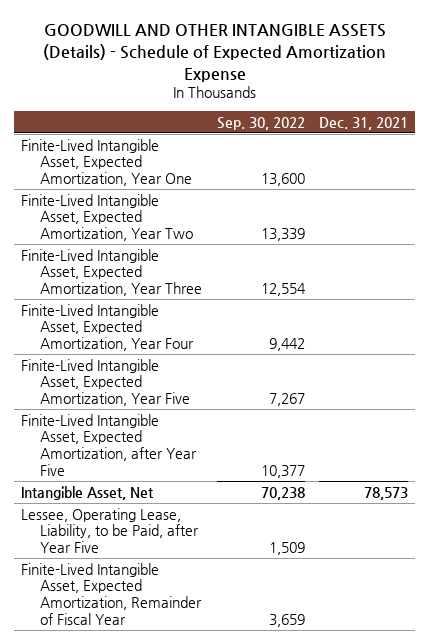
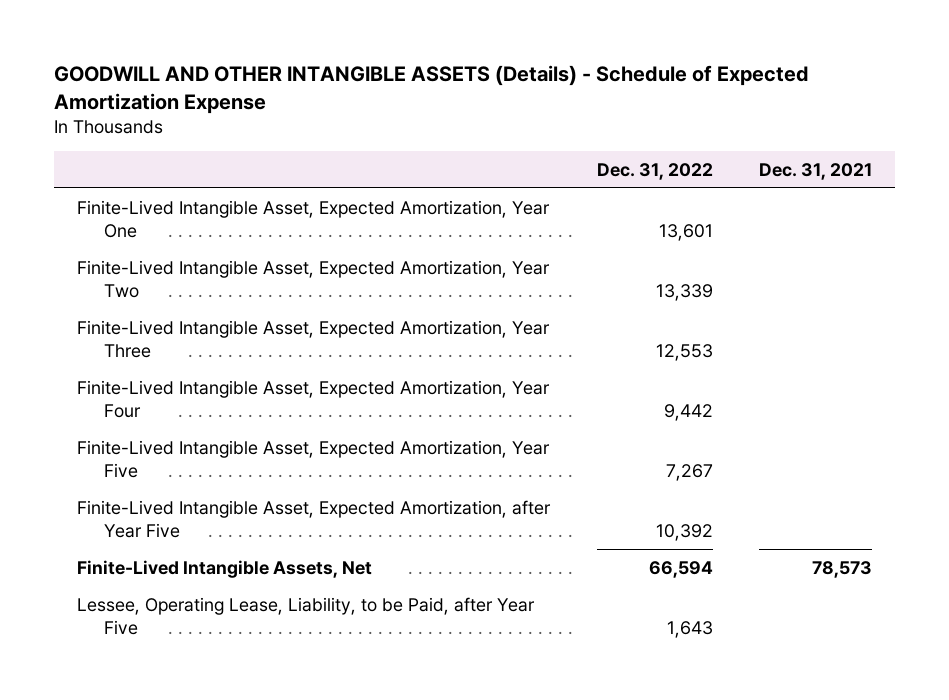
[216,116,305,130] Sep. 30, 2022 -> none
none -> [596,162,713,180] Dec. 31, 2022
[21,485,155,500] Intangible Asset, Net -> [77,559,373,578] Finite-Lived Intangible Assets, Net
[21,562,203,625] Finite-Lived Intangible Asset, Expected Amortization, Remainder of Fiscal Year -> none

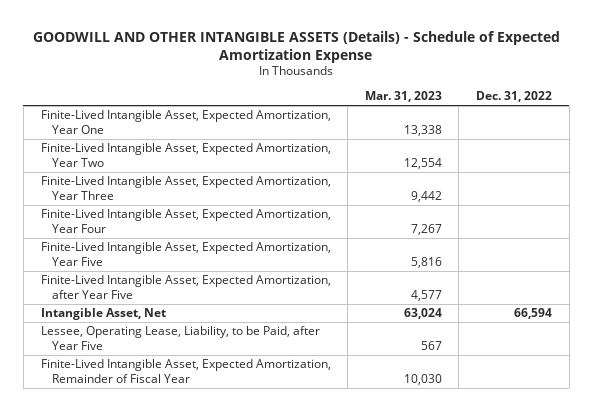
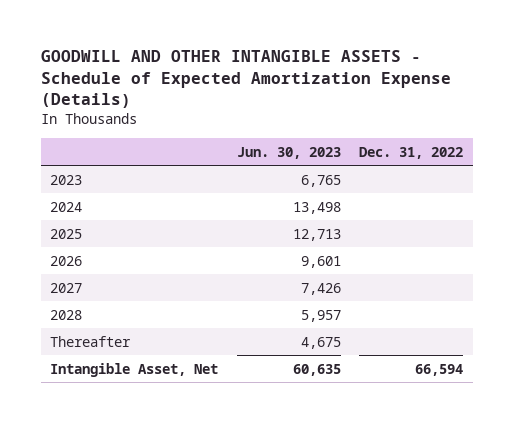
[33,30,561,63] GOODWILL AND OTHER INTANGIBLE ASSETS (Details) - Schedule of Expected Amortization Expense -> [40,50,451,109] GOODWILL AND OTHER INTANGIBLE ASSETS - Schedule of Expected Amortization Expense (Details)
[364,91,442,103] Mar. 31, 2023 -> none
none -> [236,146,341,159] Jun. 30, 2023
none -> [50,174,83,185] 2023
[40,110,331,134] Finite-Lived Intangible Asset, Expected Amortization, Year One -> [50,201,83,212] 2024
[40,143,331,167] Finite-Lived Intangible Asset, Expected Amortization, Year Two -> [50,228,83,239] 2025
[40,176,331,200] Finite-Lived Intangible Asset, Expected Amortization, Year Three -> [50,255,83,266] 2026
[40,209,331,233] Finite-Lived Intangible Asset, Expected Amortization, Year Four -> [50,282,83,293] 2027
[40,242,331,266] Finite-Lived Intangible Asset, Expected Amortization, Year Five -> [50,309,83,320] 2028
[40,275,331,299] Finite-Lived Intangible Asset, Expected Amortization, after Year Five -> [50,335,132,347] Thereafter
[40,326,320,350] Lessee, Operating Lease, Liability, to be Paid, after Year Five -> none
[40,359,331,383] Finite-Lived Intangible Asset, Expected Amortization, Remainder of Fiscal Year -> none

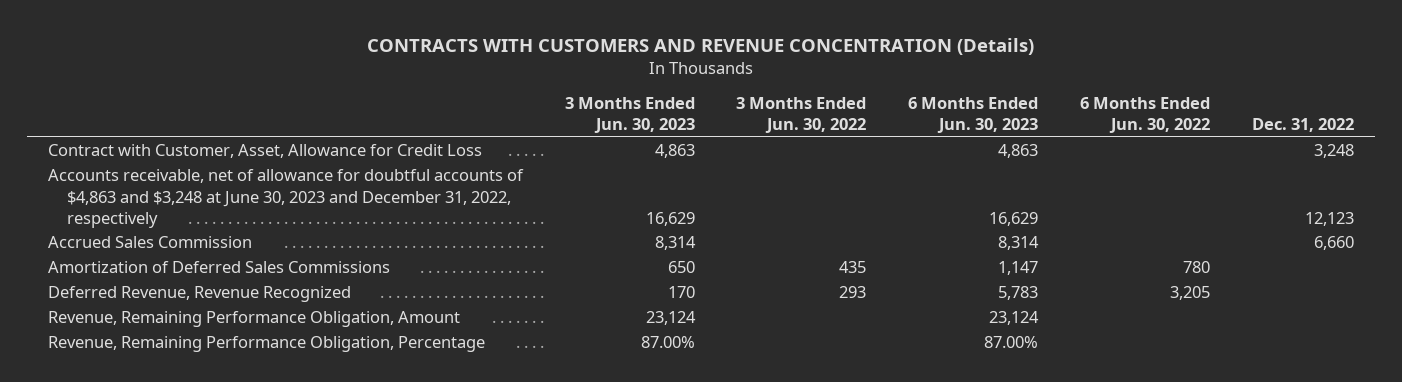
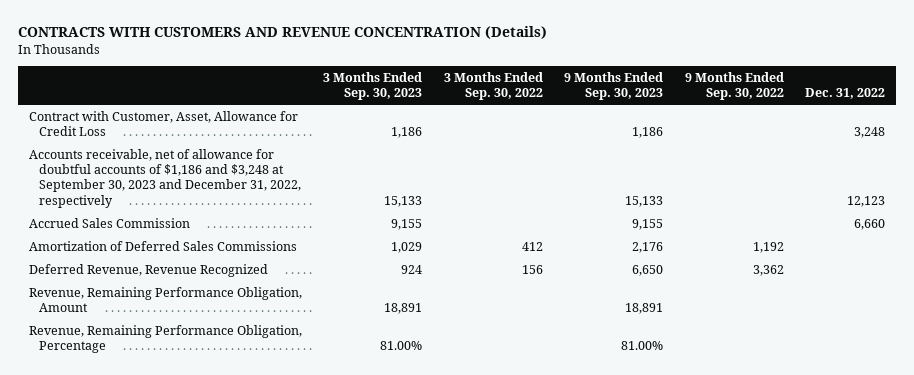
[564,96,695,134] 3 Months Ended Jun. 30, 2023 -> none
[736,96,867,134] 3 Months Ended Jun. 30, 2022 -> none
[908,96,1039,134] 6 Months Ended Jun. 30, 2023 -> none
[1080,96,1211,134] 6 Months Ended Jun. 30, 2022 -> none
none -> [323,71,423,101] 3 Months Ended Sep. 30, 2023
none -> [443,71,543,101] 3 Months Ended Sep. 30, 2022
none -> [564,71,664,101] 9 Months Ended Sep. 30, 2023
none -> [684,71,784,101] 9 Months Ended Sep. 30, 2022
[47,169,524,228] Accounts receivable, net of allowance for doubtful accounts of $4,863 and $3,248 at June 30, 2023 and December 31, 2022, respectively -> [28,148,302,208] Accounts receivable, net of allowance for doubtful accounts of $1,186 and $3,248 at September 30, 2023 and December 31, 2022, respectively

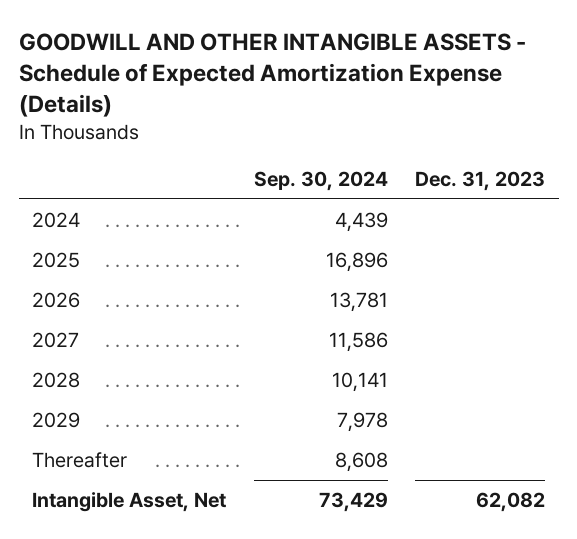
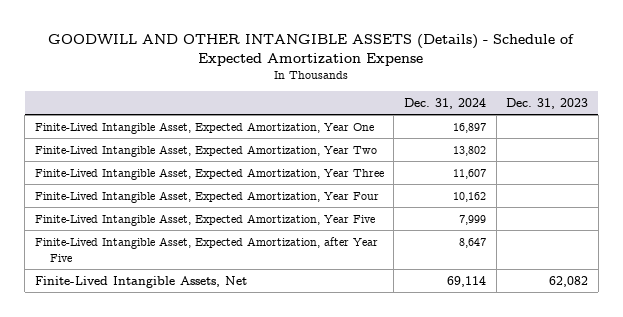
[18,32,526,117] GOODWILL AND OTHER INTANGIBLE ASSETS - Schedule of Expected Amortization Expense (Details) -> [48,33,575,66] GOODWILL AND OTHER INTANGIBLE ASSETS (Details) - Schedule of Expected Amortization Expense
[253,170,388,191] Sep. 30, 2024 -> none
none -> [403,97,486,109] Dec. 31, 2024
[32,212,81,229] 2024 -> none
[32,252,81,269] 2025 -> [34,121,374,134] Finite-Lived Intangible Asset, Expected Amortization, Year One
[32,292,81,309] 2026 -> [34,144,377,157] Finite-Lived Intangible Asset, Expected Amortization, Year Two
[32,332,80,349] 2027 -> [34,167,384,180] Finite-Lived Intangible Asset, Expected Amortization, Year Three
[32,372,81,389] 2028 -> [34,190,379,203] Finite-Lived Intangible Asset, Expected Amortization, Year Four
[32,412,81,429] 2029 -> [34,213,375,226] Finite-Lived Intangible Asset, Expected Amortization, Year Five
[32,452,128,469] Thereafter -> [34,236,378,262] Finite-Lived Intangible Asset, Expected Amortization, after Year Five
[32,492,227,513] Intangible Asset, Net -> [34,275,247,288] Finite-Lived Intangible Assets, Net

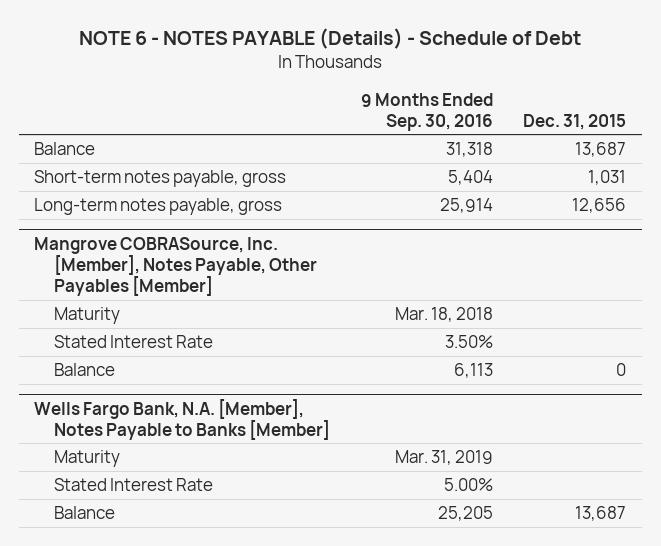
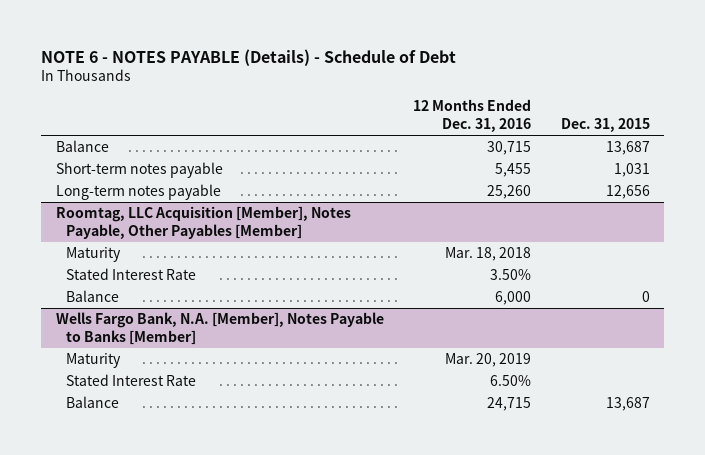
[360,92,493,131] 9 Months Ended Sep. 30, 2016 -> none
none -> [413,99,532,133] 12 Months Ended Dec. 31, 2016
[34,236,317,297] Mangrove COBRASource, Inc. [Member], Notes Payable, Other Payables [Member] -> none
[53,307,120,325] Maturity -> none
[53,335,213,349] Stated Interest Rate -> none
[53,363,115,377] Balance -> none
[34,170,287,188] Short-term notes payable, gross -> [55,162,223,179] Short-term notes payable
[34,198,283,216] Long-term notes payable, gross -> [55,184,221,201] Long-term notes payable
none -> [55,206,351,239] Roomtag, LLC Acquisition [Member], Notes Payable, Other Payables [Member]
none -> [66,247,122,263] Maturity
none -> [66,268,197,281] Stated Interest Rate
none -> [66,290,120,303] Balance

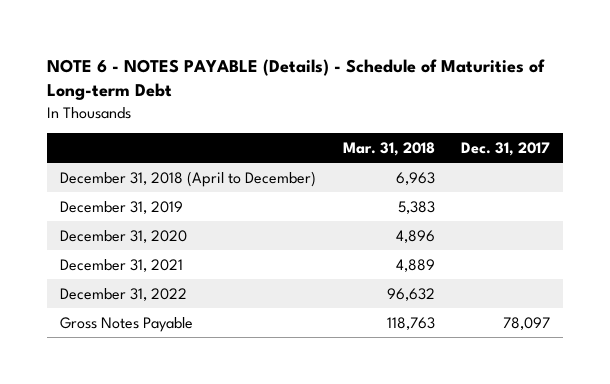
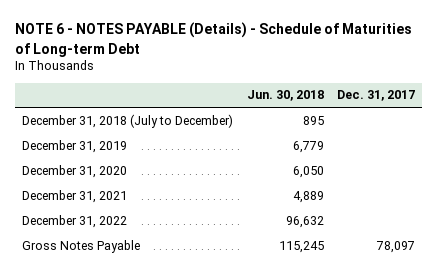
[342,142,435,157] Mar. 31, 2018 -> none
none -> [246,90,324,102] Jun. 30, 2018
[60,170,317,187] December 31, 2018 (April to December) -> [22,113,234,128] December 31, 2018 (July to December)

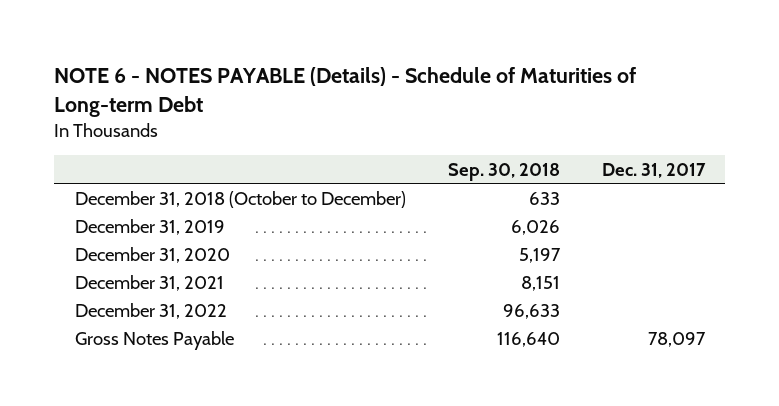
[246,90,324,102] Jun. 30, 2018 -> none
none -> [447,162,560,181] Sep. 30, 2018
[22,113,234,128] December 31, 2018 (July to December) -> [74,190,406,208] December 31, 2018 (October to December)

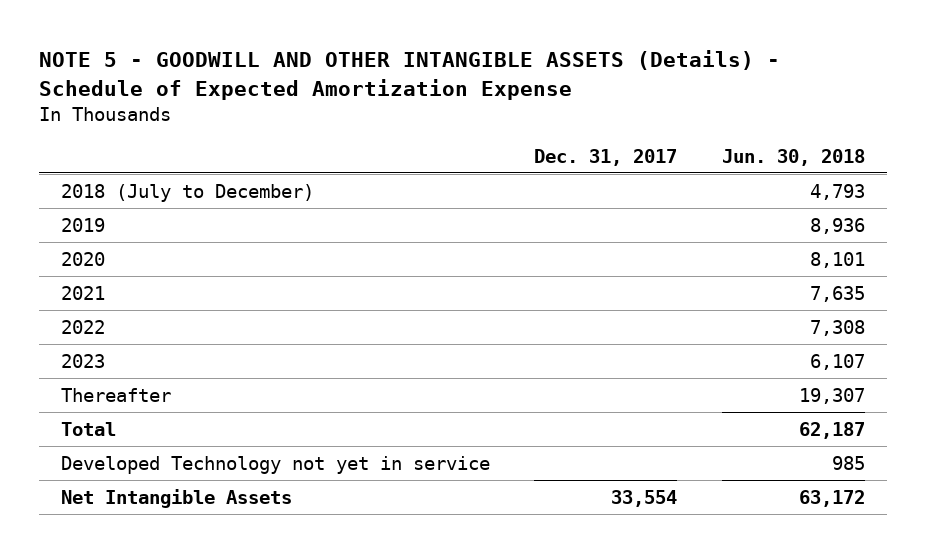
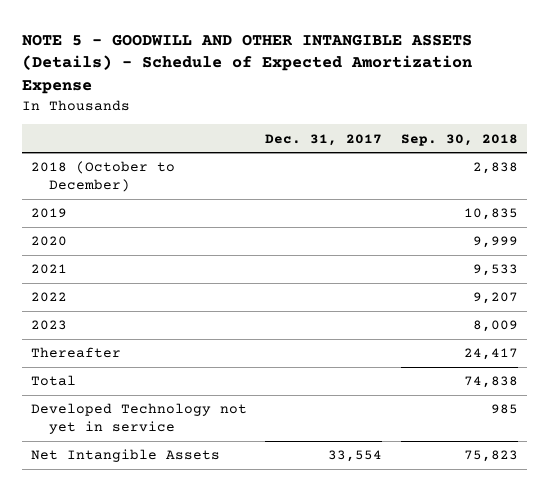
[721,148,865,166] Jun. 30, 2018 -> none
none -> [400,133,518,146] Sep. 30, 2018
[60,183,314,202] 2018 (July to December) -> [31,161,176,193] 2018 (October to December)

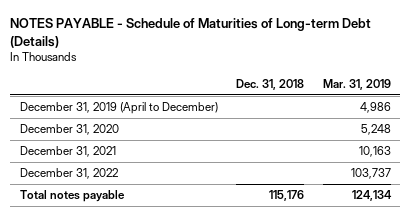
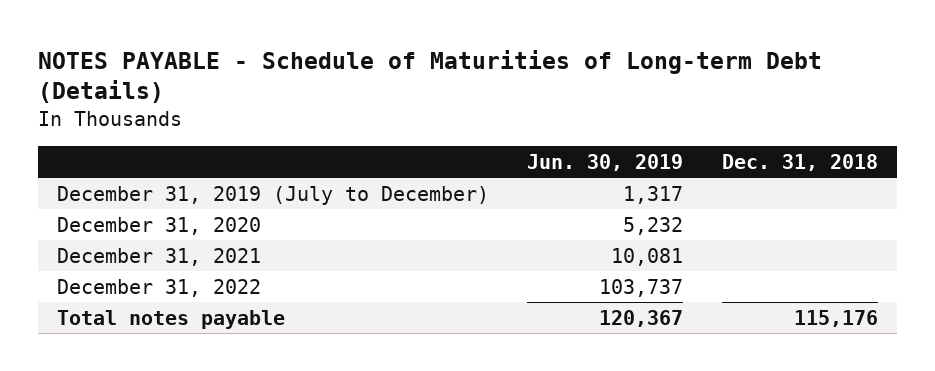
[322,78,391,90] Mar. 31, 2019 -> none
none -> [527,153,684,171] Jun. 30, 2019
[19,102,218,115] December 31, 2019 (April to December) -> [57,185,490,205] December 31, 2019 (July to December)

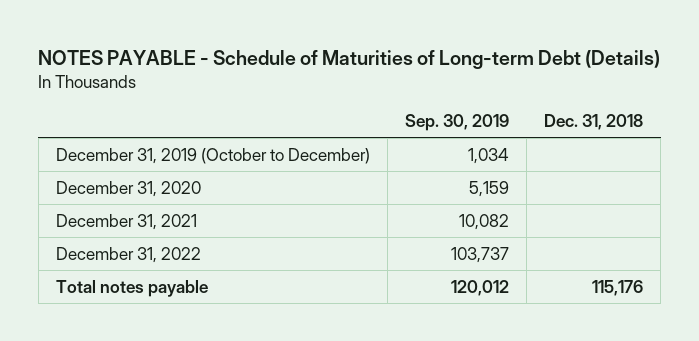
[527,153,684,171] Jun. 30, 2019 -> none
none -> [405,114,510,132] Sep. 30, 2019
[57,185,490,205] December 31, 2019 (July to December) -> [55,147,370,164] December 31, 2019 (October to December)

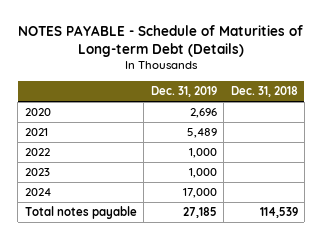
[405,114,510,132] Sep. 30, 2019 -> none
none -> [150,85,217,97] Dec. 31, 2019
[55,147,370,164] December 31, 2019 (October to December) -> none
none -> [24,108,51,117] 2020
[55,180,201,197] December 31, 2020 -> [24,128,48,137] 2021
[55,213,197,230] December 31, 2021 -> [24,148,50,157] 2022
[55,246,201,263] December 31, 2022 -> [24,168,50,177] 2023
none -> [24,188,51,197] 2024
[592,279,644,296] 115,176 -> [259,207,298,219] 114,539

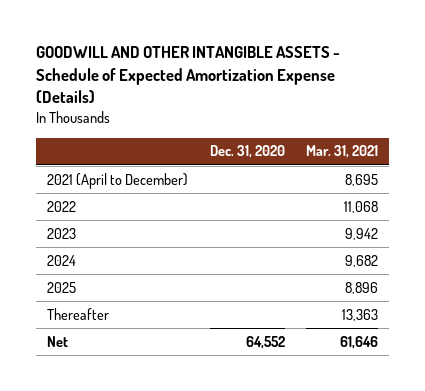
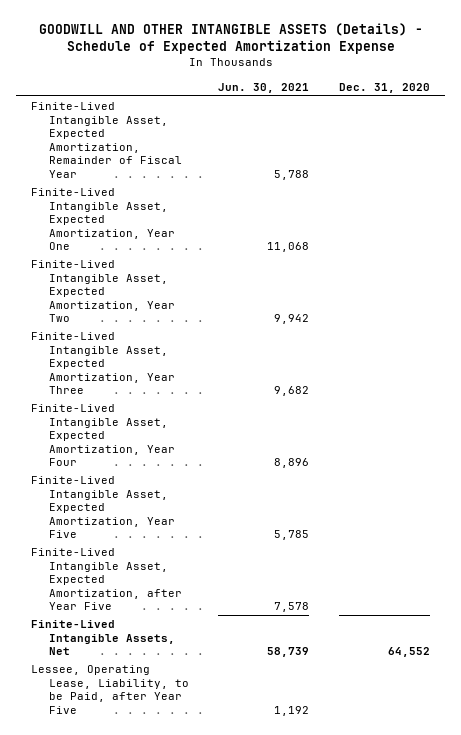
[35,46,340,104] GOODWILL AND OTHER INTANGIBLE ASSETS - Schedule of Expected Amortization Expense (Details) -> [38,22,423,55] GOODWILL AND OTHER INTANGIBLE ASSETS (Details) - Schedule of Expected Amortization Expense
[306,145,379,159] Mar. 31, 2021 -> none
none -> [218,82,310,93] Jun. 30, 2021
[46,307,109,320] Thereafter -> none
[46,172,188,189] 2021 (April to December) -> [31,102,182,178] Finite-Lived Intangible Asset, Expected Amortization, Remainder of Fiscal Year
[46,200,76,212] 2022 -> [31,188,175,251] Finite-Lived Intangible Asset, Expected Amortization, Year One
[46,227,76,239] 2023 -> [31,260,175,323] Finite-Lived Intangible Asset, Expected Amortization, Year Two
[46,254,76,266] 2024 -> [31,332,175,395] Finite-Lived Intangible Asset, Expected Amortization, Year Three
[46,281,76,293] 2025 -> [31,404,175,467] Finite-Lived Intangible Asset, Expected Amortization, Year Four
none -> [31,476,175,539] Finite-Lived Intangible Asset, Expected Amortization, Year Five
none -> [31,548,182,611] Finite-Lived Intangible Asset, Expected Amortization, after Year Five
[46,335,68,347] Net -> [31,620,175,656] Finite-Lived Intangible Assets, Net
none -> [31,665,189,714] Lessee, Operating Lease, Liability, to be Paid, after Year Five

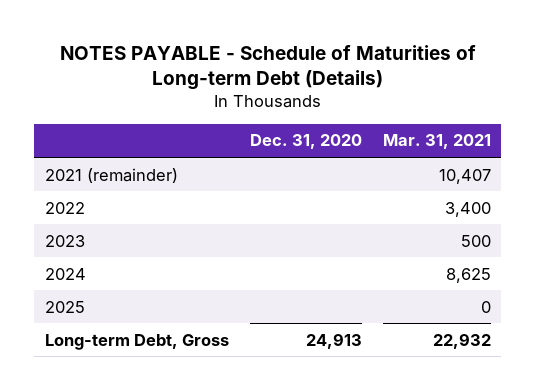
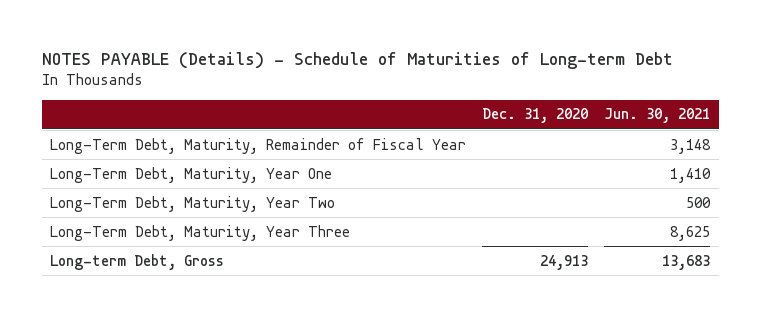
[59,44,476,91] NOTES PAYABLE - Schedule of Maturities of Long-term Debt (Details) -> [41,51,673,69] NOTES PAYABLE (Details) - Schedule of Maturities of Long-term Debt
[382,134,491,150] Mar. 31, 2021 -> none
none -> [604,108,711,124] Jun. 30, 2021
[44,300,85,313] 2025 -> none
[44,167,178,183] 2021 (remainder) -> [49,137,466,154] Long-Term Debt, Maturity, Remainder of Fiscal Year
[44,201,85,214] 2022 -> [49,166,332,183] Long-Term Debt, Maturity, Year One
[44,234,85,247] 2023 -> [49,195,335,212] Long-Term Debt, Maturity, Year Two
[44,267,86,280] 2024 -> [49,224,350,241] Long-Term Debt, Maturity, Year Three

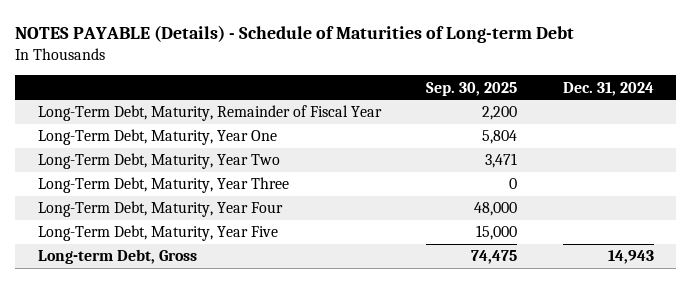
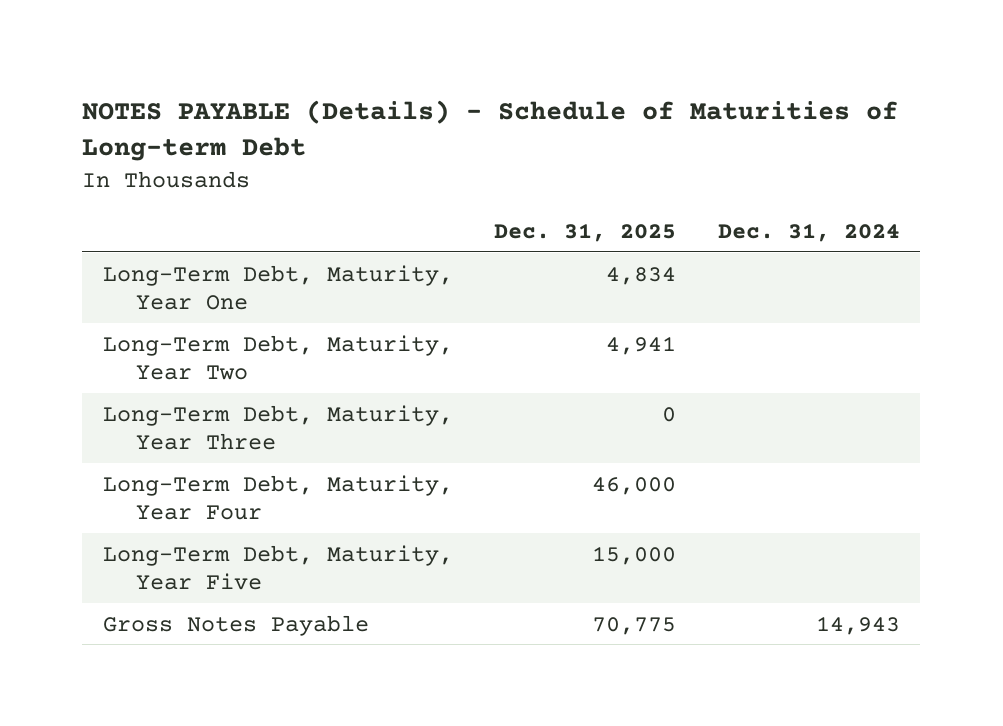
[426,81,518,96] Sep. 30, 2025 -> none
none -> [494,222,677,242] Dec. 31, 2025
[37,105,382,122] Long-Term Debt, Maturity, Remainder of Fiscal Year -> none
[37,249,197,265] Long-term Debt, Gross -> [102,614,369,636] Gross Notes Payable

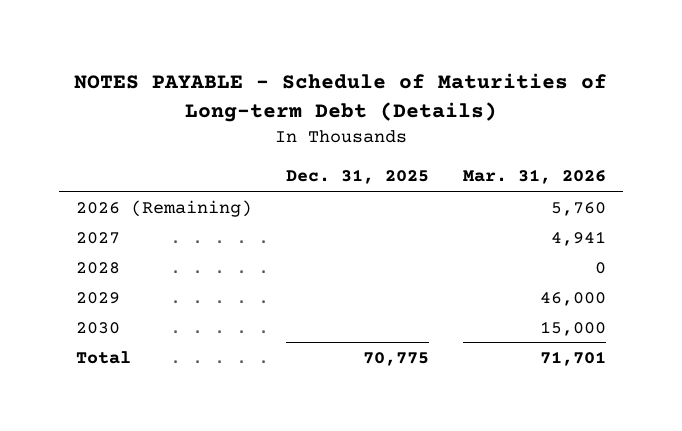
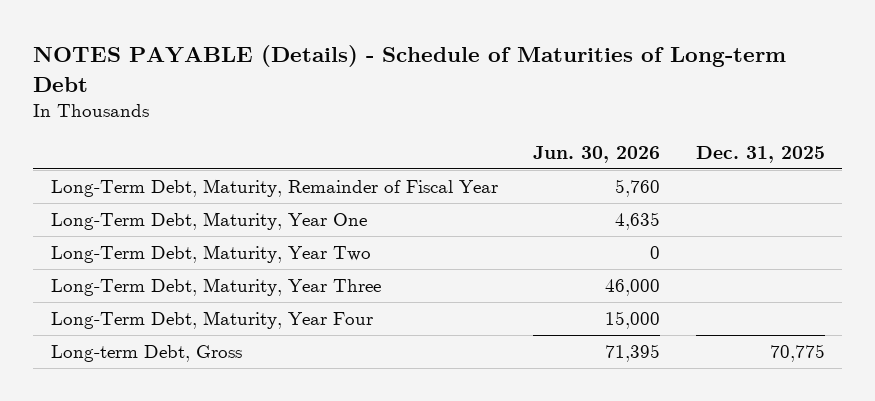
[73,72,607,122] NOTES PAYABLE - Schedule of Maturities of Long-term Debt (Details) -> [32,45,786,92] NOTES PAYABLE (Details) - Schedule of Maturities of Long-term Debt
[462,169,606,185] Mar. 31, 2026 -> none
none -> [533,146,661,164] Jun. 30, 2026
[75,199,252,217] 2026 (Remaining) -> [50,178,498,197] Long-Term Debt, Maturity, Remainder of Fiscal Year
[75,231,120,244] 2027 -> [50,211,367,230] Long-Term Debt, Maturity, Year One
[75,261,120,274] 2028 -> [50,244,371,263] Long-Term Debt, Maturity, Year Two
[75,291,120,304] 2029 -> [50,277,381,296] Long-Term Debt, Maturity, Year Three
[75,321,120,334] 2030 -> [50,310,373,329] Long-Term Debt, Maturity, Year Four
[75,350,131,364] Total -> [50,344,242,362] Long-term Debt, Gross

